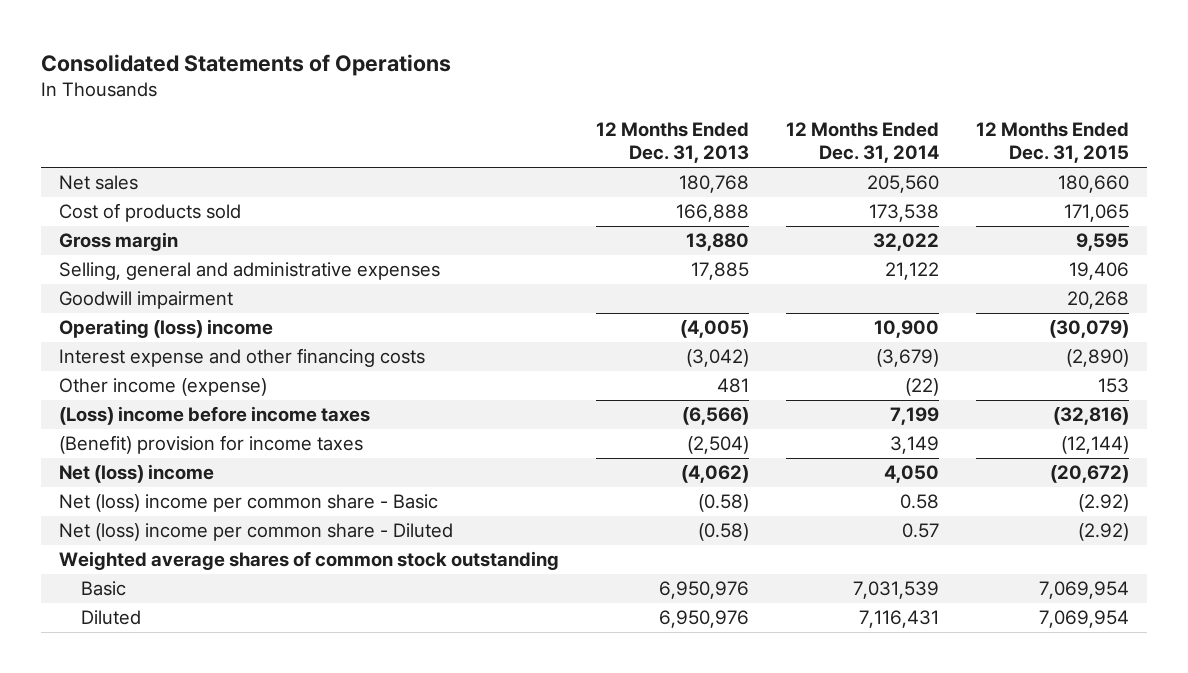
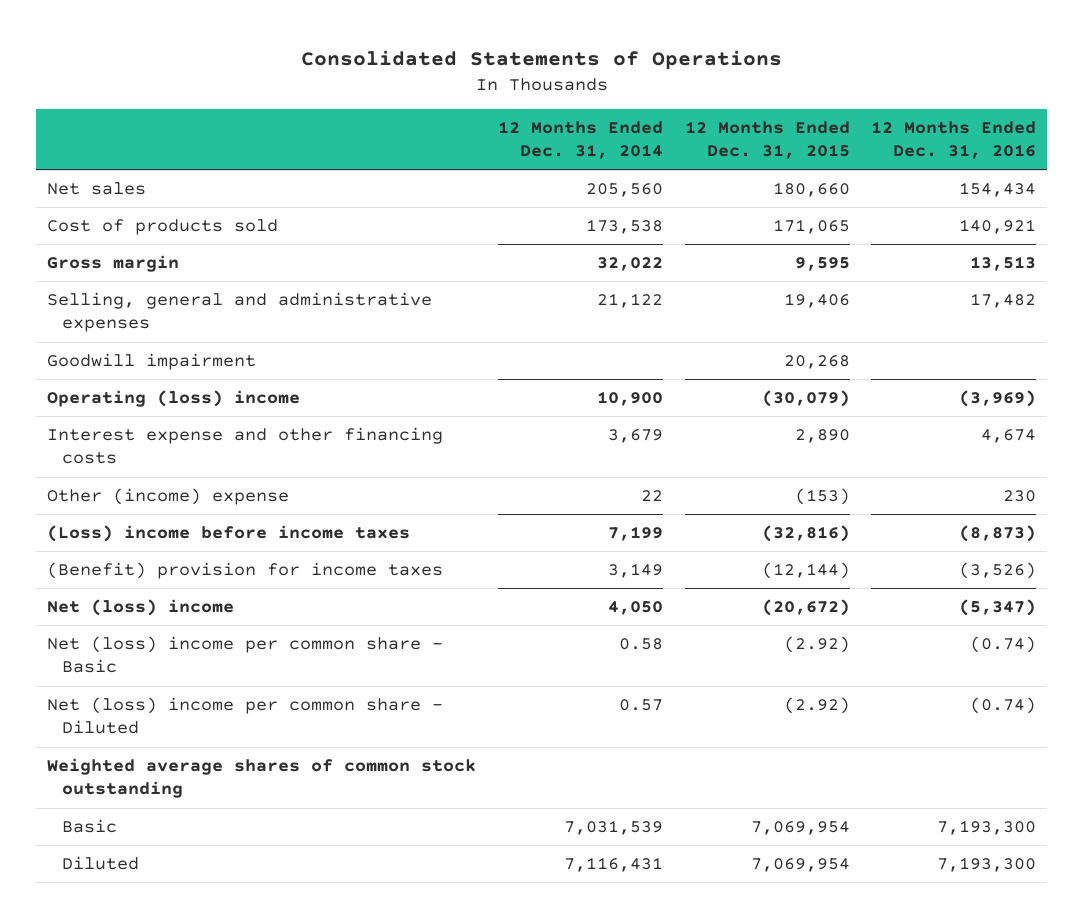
[596,122,750,164] 12 Months Ended Dec. 31, 2013 -> none
none -> [871,120,1037,159] 12 Months Ended Dec. 31, 2016
[875,349,939,368] (3,679) -> [607,429,663,444] 3,679
[1065,349,1129,368] (2,890) -> [794,429,850,444] 2,890
[59,378,268,397] Other income (expense) -> [47,488,290,506] Other (income) expense
[904,378,939,397] (22) -> [640,490,663,502] 22
[1097,378,1129,394] 153 -> [794,488,850,506] (153)

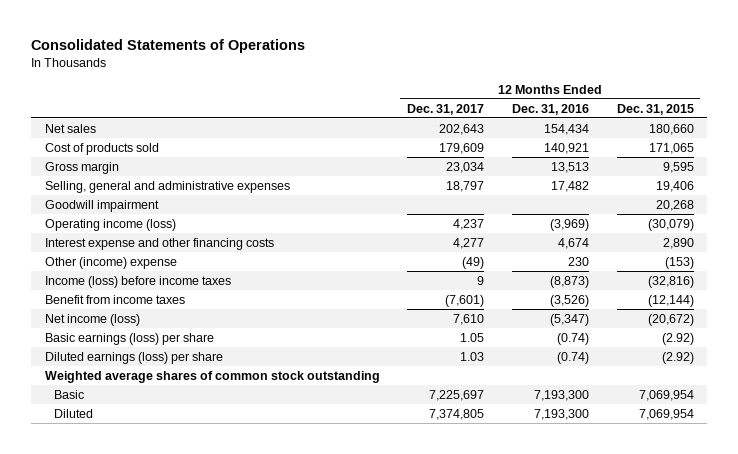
[497,120,663,159] 12 Months Ended Dec. 31, 2014 -> none
none -> [407,103,485,115] Dec. 31, 2017
[47,390,301,408] Operating (loss) income -> [44,218,176,231] Operating income (loss)
[47,525,411,543] (Loss) income before income taxes -> [44,275,231,288] Income (loss) before income taxes
[47,562,444,580] (Benefit) provision for income taxes -> [44,294,185,304] Benefit from income taxes
[47,599,235,617] Net (loss) income -> [44,313,140,326] Net income (loss)
[47,636,444,674] Net (loss) income per common share - Basic -> [44,332,214,345] Basic earnings (loss) per share
[47,697,444,735] Net (loss) income per common share - Diluted -> [44,351,223,364] Diluted earnings (loss) per share

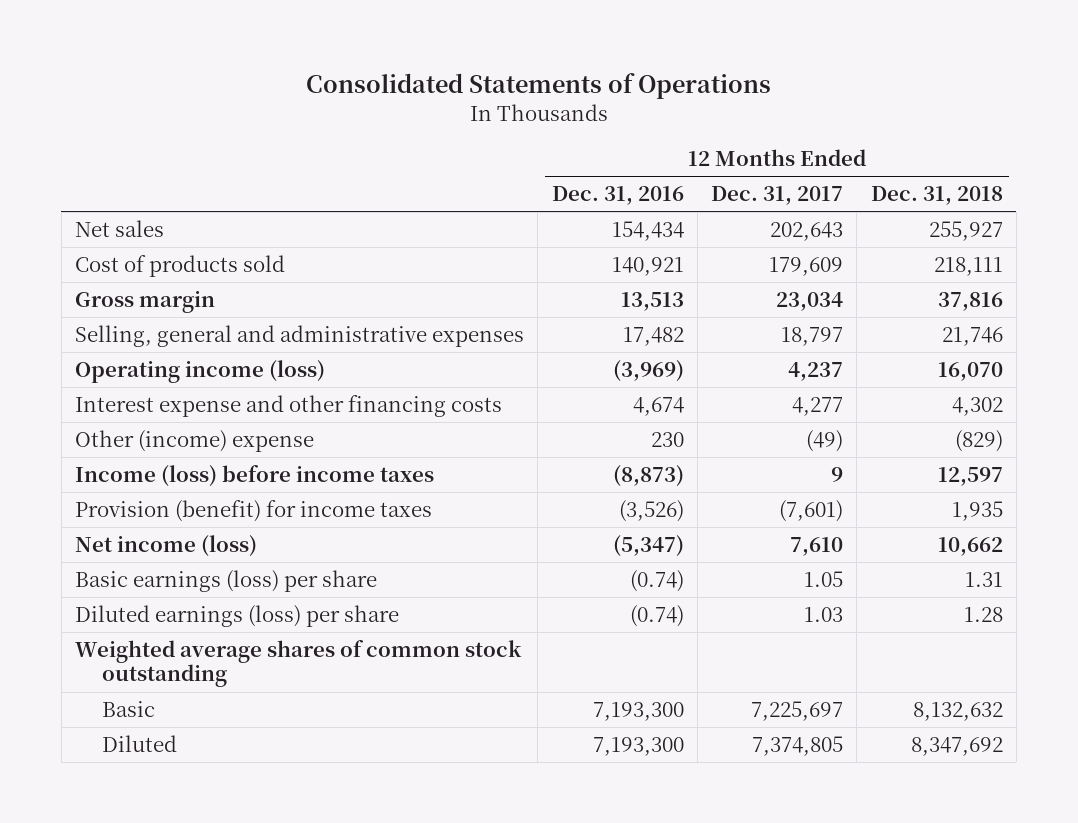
[616,103,694,115] Dec. 31, 2015 -> none
none -> [870,186,1003,206] Dec. 31, 2018
[44,199,159,212] Goodwill impairment -> none
[44,294,185,304] Benefit from income taxes -> [74,500,432,523] Provision (benefit) for income taxes

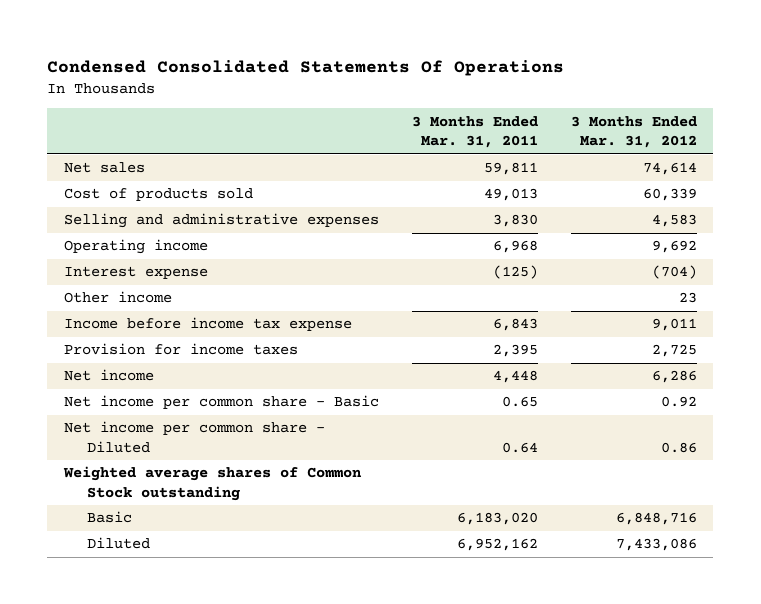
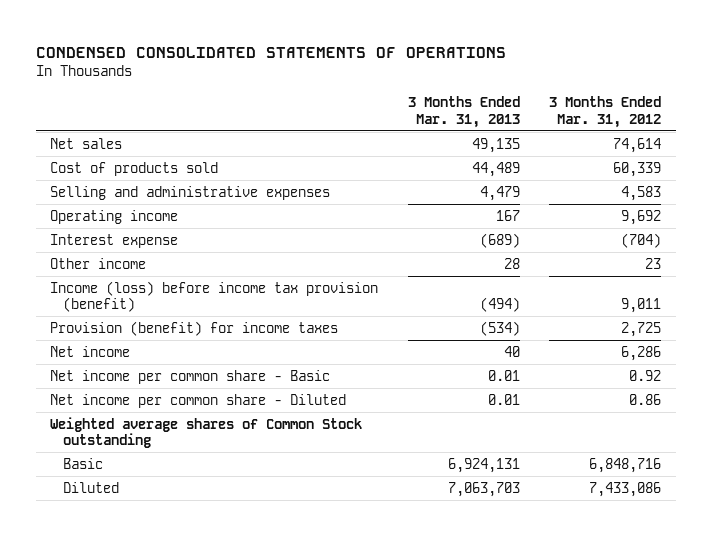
[47,59,565,76] Condensed Consolidated Statements Of Operations -> [35,46,506,58] CONDENSED CONSOLIDATED STATEMENTS OF OPERATIONS
[411,115,538,149] 3 Months Ended Mar. 31, 2011 -> none
none -> [407,96,520,128] 3 Months Ended Mar. 31, 2013
[63,317,352,332] Income before income tax expense -> [50,280,379,313] Income (loss) before income tax provision (benefit)
[63,343,298,356] Provision for income taxes -> [50,320,339,336] Provision (benefit) for income taxes

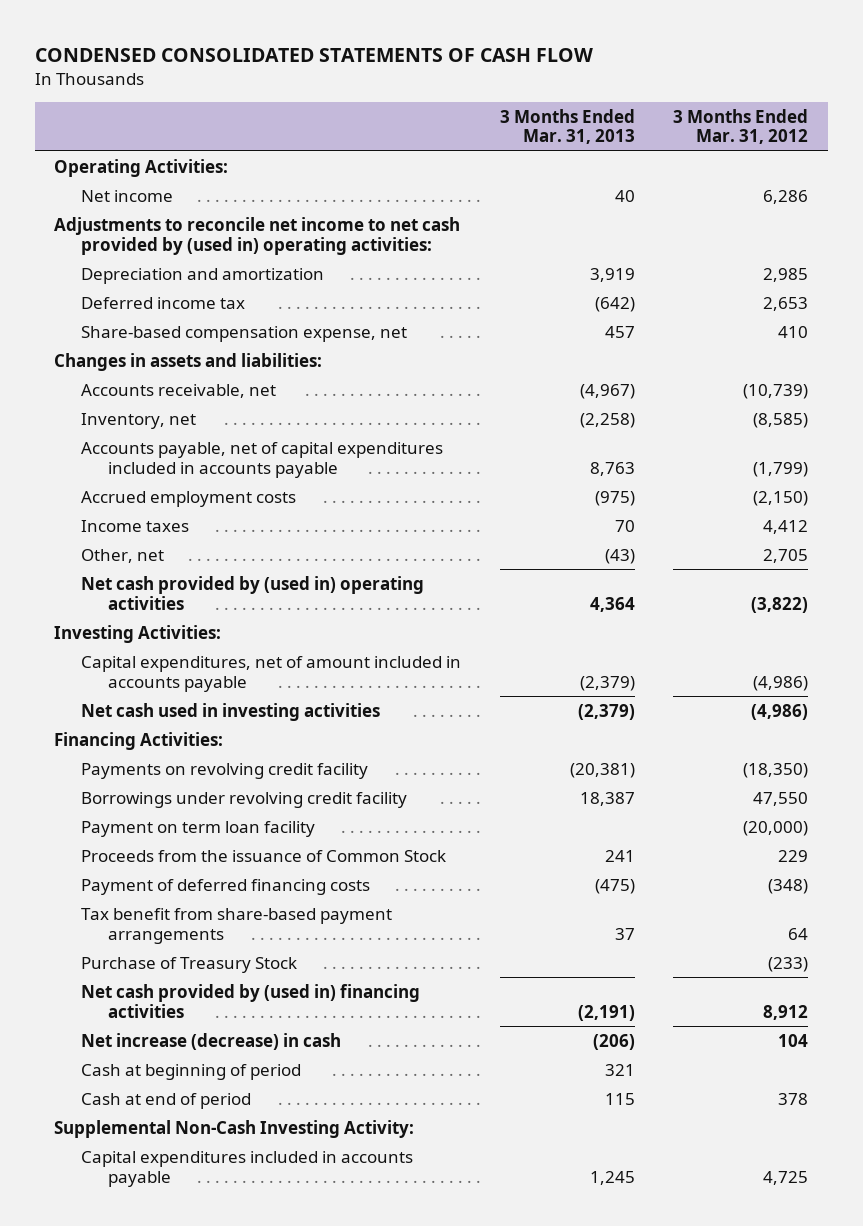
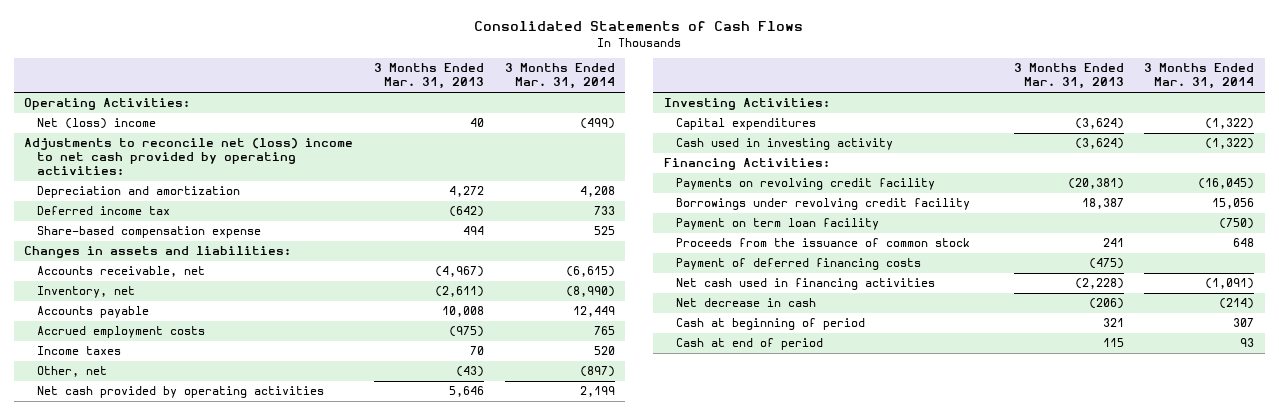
[35,47,594,62] CONDENSED CONSOLIDATED STATEMENTS OF CASH FLOW -> [474,21,804,32] Consolidated Statements of Cash Flows
[673,108,809,145] 3 Months Ended Mar. 31, 2012 -> none
none -> [504,63,615,90] 3 Months Ended Mar. 31, 2014
[81,189,174,202] Net income -> [36,118,156,130] Net (loss) income
[54,216,461,255] Adjustments to reconcile net income to net cash provided by (used in) operating activities: -> [24,138,354,176] Adjustments to reconcile net (loss) income to net cash provided by operating activities:
[589,267,635,282] 3,919 -> [449,186,485,198] 4,272
[81,325,408,342] Share-based compensation expense, net -> [36,226,261,239] Share-based compensation expense
[604,325,635,338] 457 -> [463,226,485,236] 494
[579,412,635,428] (2,258) -> [435,286,485,298] (2,611)
[81,441,444,478] Accounts payable, net of capital expenditures included in accounts payable -> [36,306,149,319] Accounts payable
[589,461,635,476] 8,763 -> [442,306,485,318] 10,008
[81,575,425,610] Net cash provided by (used in) operating activities -> [36,386,324,399] Net cash provided by operating activities
[589,596,635,612] 4,364 -> [449,386,485,398] 5,646
[81,655,462,692] Capital expenditures, net of amount included in accounts payable -> none
none -> [676,118,817,131] Capital expenditures
[81,702,381,721] Net cash used in investing activities -> [676,138,894,151] Cash used in investing activity
[577,703,635,720] (2,379) -> [1074,138,1124,150] (3,624)
[81,849,447,862] Proceeds from the issuance of Common Stock -> [676,238,971,248] Proceeds from the issuance of common stock
[81,907,393,944] Tax benefit from share-based payment arrangements -> none
[81,956,298,973] Purchase of Treasury Stock -> none
[81,983,421,1018] Net cash provided by (used in) financing activities -> [676,278,936,291] Net cash used in financing activities
[577,1004,635,1021] (2,191) -> [1074,278,1124,290] (2,228)
[81,1032,342,1050] Net increase (decrease) in cash -> [676,298,817,308] Net decrease in cash
[54,1119,415,1138] Supplemental Non-Cash Investing Activity: -> none
[81,1150,414,1187] Capital expenditures included in accounts payable -> none

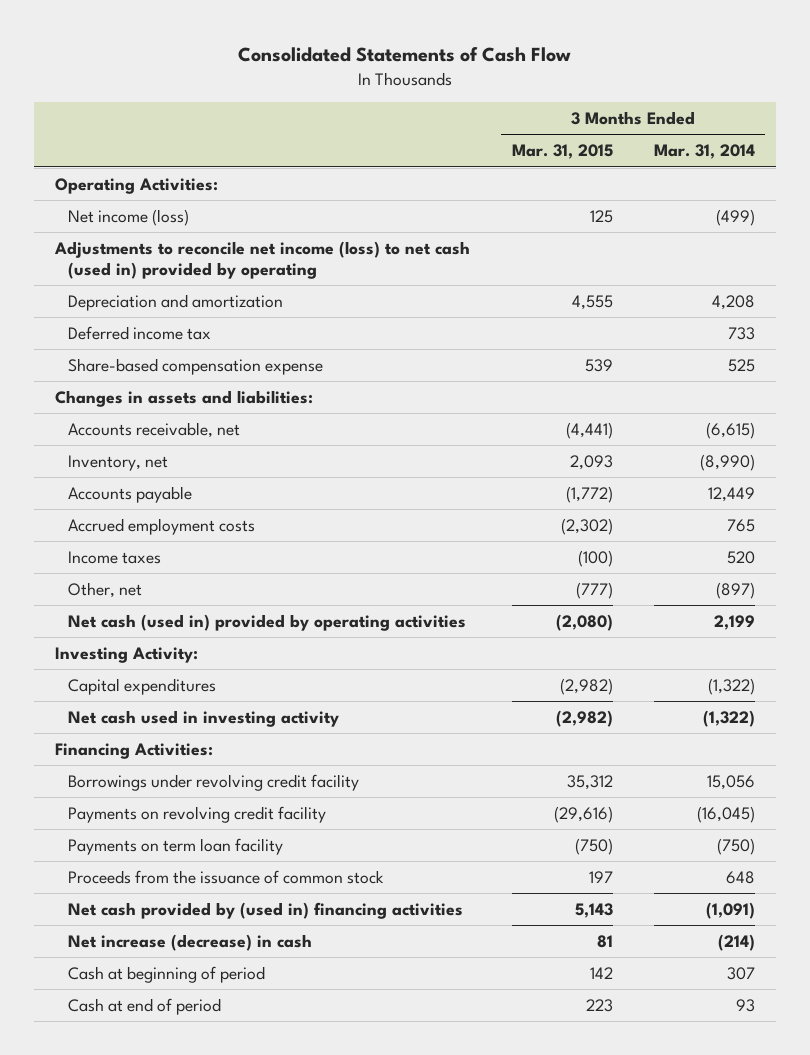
[474,21,804,32] Consolidated Statements of Cash Flows -> [238,47,572,63] Consolidated Statements of Cash Flow
[374,63,485,90] 3 Months Ended Mar. 31, 2013 -> none
none -> [511,144,613,160] Mar. 31, 2015
[36,118,156,130] Net (loss) income -> [67,208,189,226] Net income (loss)
[24,138,354,176] Adjustments to reconcile net (loss) income to net cash provided by operating activities: -> [54,240,471,279] Adjustments to reconcile net income (loss) to net cash (used in) provided by operating
[36,386,324,399] Net cash provided by operating activities -> [67,613,466,631] Net cash (used in) provided by operating activities
[663,98,830,111] Investing Activities: -> [55,646,199,663] Investing Activity:
[676,138,894,151] Cash used in investing activity -> [67,709,339,727] Net cash used in investing activity
[676,178,936,191] Payments on revolving credit facility -> [67,805,326,823] Payments on revolving credit facility
[676,218,880,231] Payment on term loan facility -> [67,837,283,855] Payments on term loan facility
[676,258,922,271] Payment of deferred financing costs -> none
[676,278,936,291] Net cash used in financing activities -> [67,901,463,919] Net cash provided by (used in) financing activities
[676,298,817,308] Net decrease in cash -> [67,933,312,951] Net increase (decrease) in cash

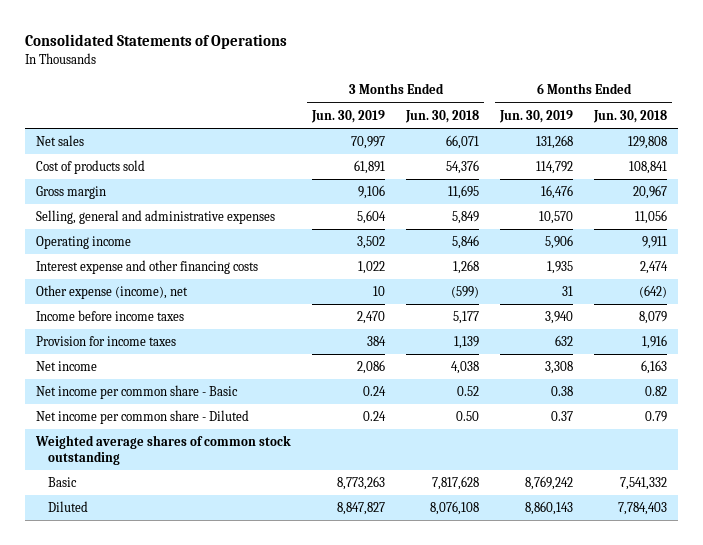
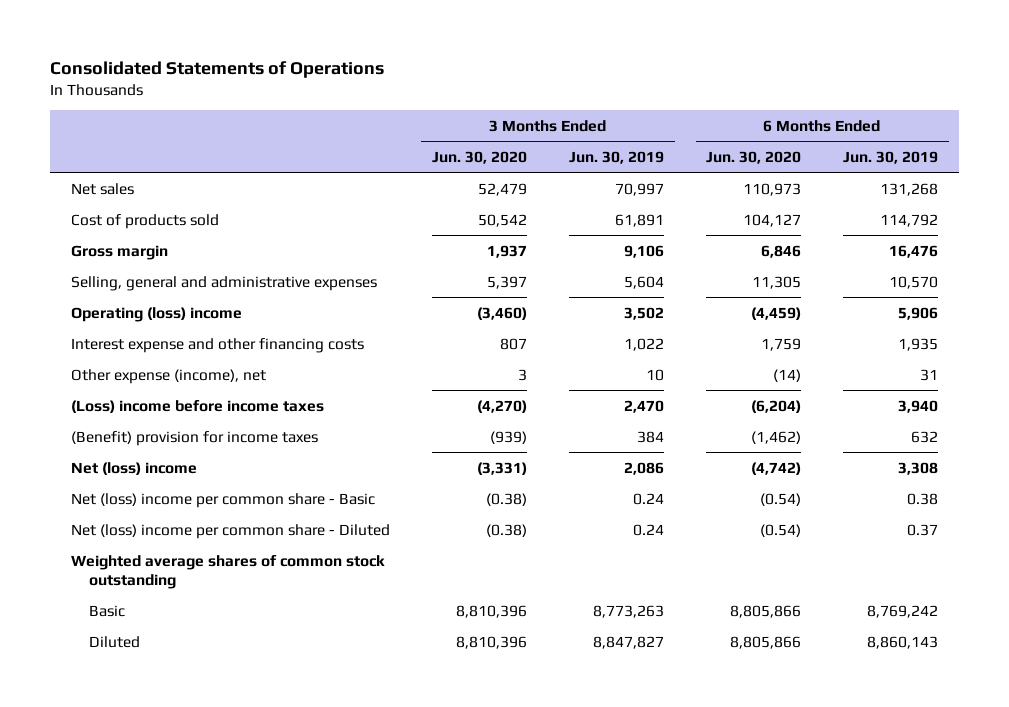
[405,109,480,123] Jun. 30, 2018 -> none
[593,109,668,123] Jun. 30, 2018 -> none
none -> [431,150,527,164] Jun. 30, 2020
none -> [706,150,802,164] Jun. 30, 2020
[35,236,131,250] Operating income -> [70,306,242,322] Operating (loss) income
[35,310,184,322] Income before income taxes -> [70,399,324,413] (Loss) income before income taxes
[35,336,176,347] Provision for income taxes -> [70,430,318,446] (Benefit) provision for income taxes
[35,361,97,372] Net income -> [70,461,197,475] Net (loss) income
[35,385,238,400] Net income per common share - Basic -> [70,492,375,508] Net (loss) income per common share - Basic
[35,410,249,425] Net income per common share - Diluted -> [70,523,390,539] Net (loss) income per common share - Diluted

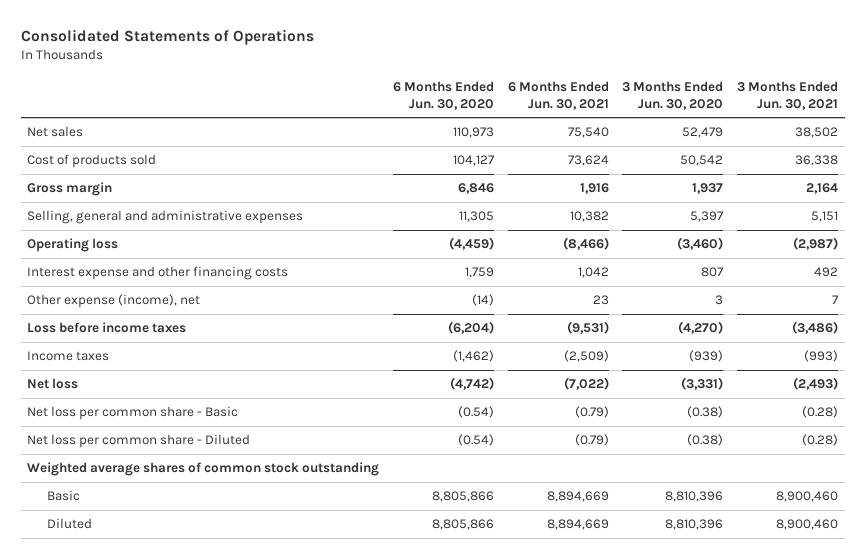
[569,150,665,164] Jun. 30, 2019 -> none
[843,150,939,164] Jun. 30, 2019 -> none
none -> [507,80,609,110] 6 Months Ended Jun. 30, 2021
none -> [736,80,838,110] 3 Months Ended Jun. 30, 2021
[70,306,242,322] Operating (loss) income -> [27,237,119,252] Operating loss
[70,399,324,413] (Loss) income before income taxes -> [27,321,187,333] Loss before income taxes
[70,430,318,446] (Benefit) provision for income taxes -> [27,350,110,361] Income taxes
[70,461,197,475] Net (loss) income -> [27,377,79,389] Net loss
[70,492,375,508] Net (loss) income per common share - Basic -> [27,405,239,420] Net loss per common share - Basic
[70,523,390,539] Net (loss) income per common share - Diluted -> [27,433,251,448] Net loss per common share - Diluted

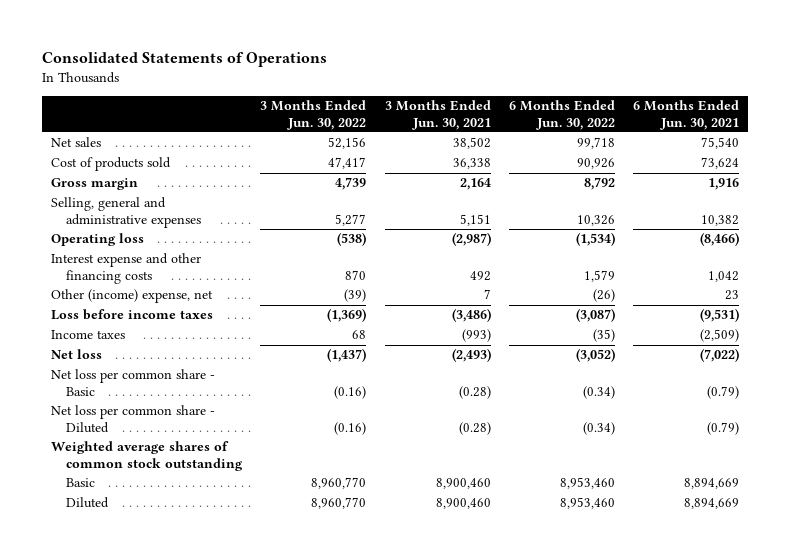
[392,80,494,110] 6 Months Ended Jun. 30, 2020 -> none
[622,80,724,110] 3 Months Ended Jun. 30, 2020 -> none
none -> [260,100,367,130] 3 Months Ended Jun. 30, 2022
none -> [508,100,615,130] 6 Months Ended Jun. 30, 2022
[27,293,201,308] Other expense (income), net -> [50,289,213,304] Other (income) expense, net

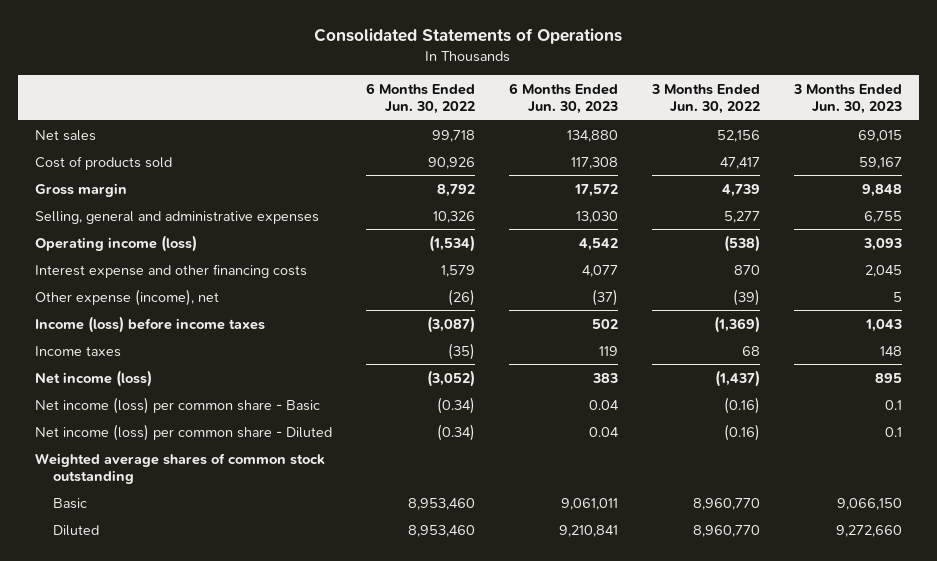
[384,100,491,130] 3 Months Ended Jun. 30, 2021 -> none
[632,100,739,130] 6 Months Ended Jun. 30, 2021 -> none
none -> [508,82,618,115] 6 Months Ended Jun. 30, 2023
none -> [792,83,902,115] 3 Months Ended Jun. 30, 2023
[50,233,144,247] Operating loss -> [35,234,198,252] Operating income (loss)
[50,289,213,304] Other (income) expense, net -> [35,288,220,306] Other expense (income), net
[50,309,213,321] Loss before income taxes -> [35,315,266,333] Income (loss) before income taxes
[50,349,102,360] Net loss -> [35,369,153,387] Net income (loss)
[50,369,215,396] Net loss per common share - Basic -> [35,396,321,414] Net income (loss) per common share - Basic
[50,405,215,433] Net loss per common share - Diluted -> [35,423,333,441] Net income (loss) per common share - Diluted

